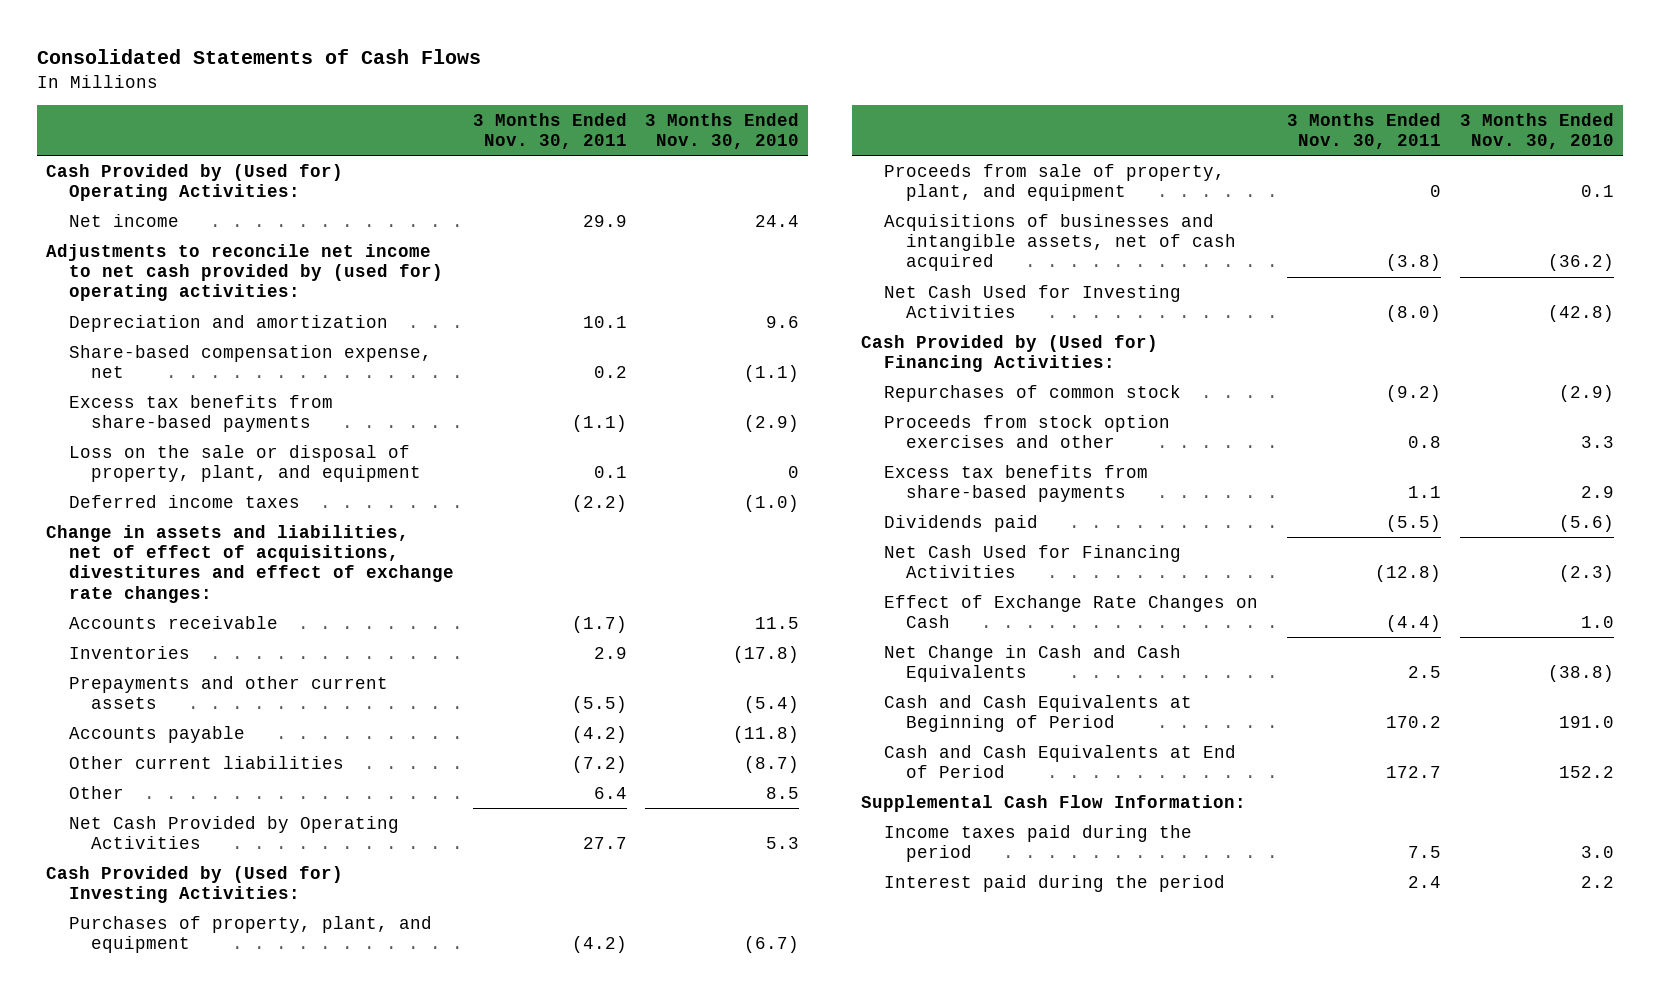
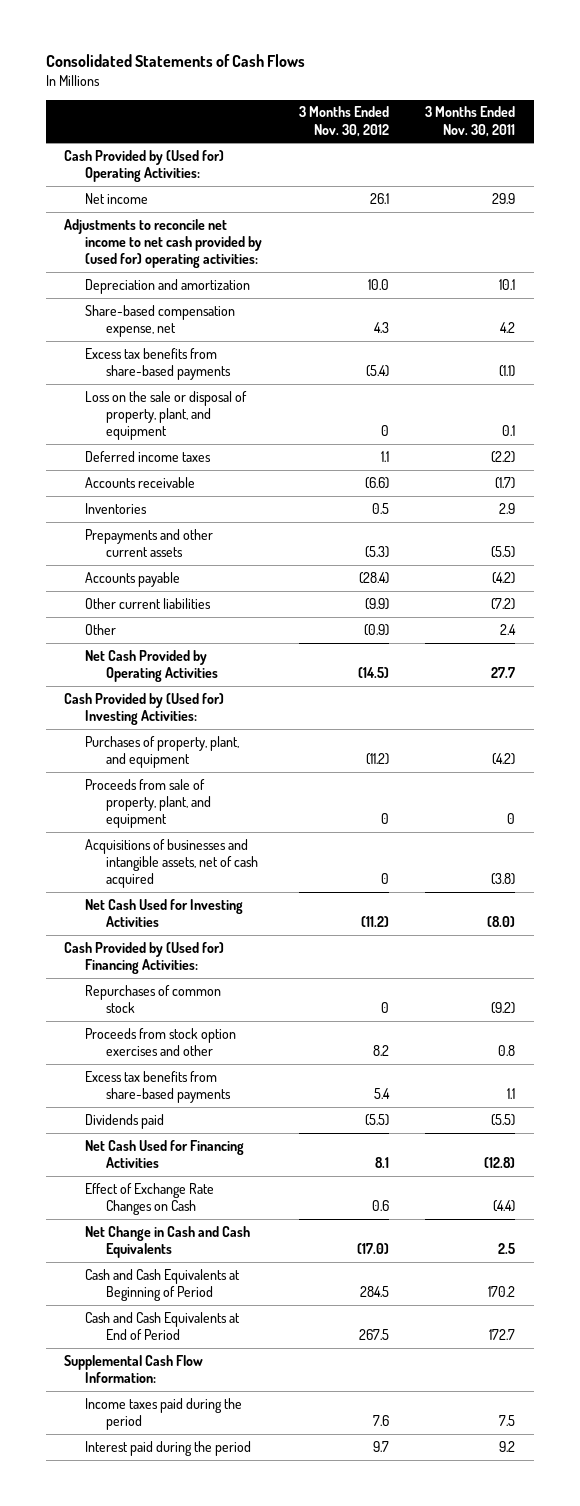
[645,112,800,150] 3 Months Ended Nov. 30, 2010 -> none
none -> [298,106,389,137] 3 Months Ended Nov. 30, 2012
[593,366,627,379] 0.2 -> [500,321,516,333] 4.2
[46,524,454,603] Change in assets and liabilities, net of effect of acquisitions, divestitures and effect of exchange rate changes: -> none
[593,786,627,799] 6.4 -> [500,623,517,635] 2.4
[1408,875,1442,888] 2.4 -> [499,1440,516,1452] 9.2

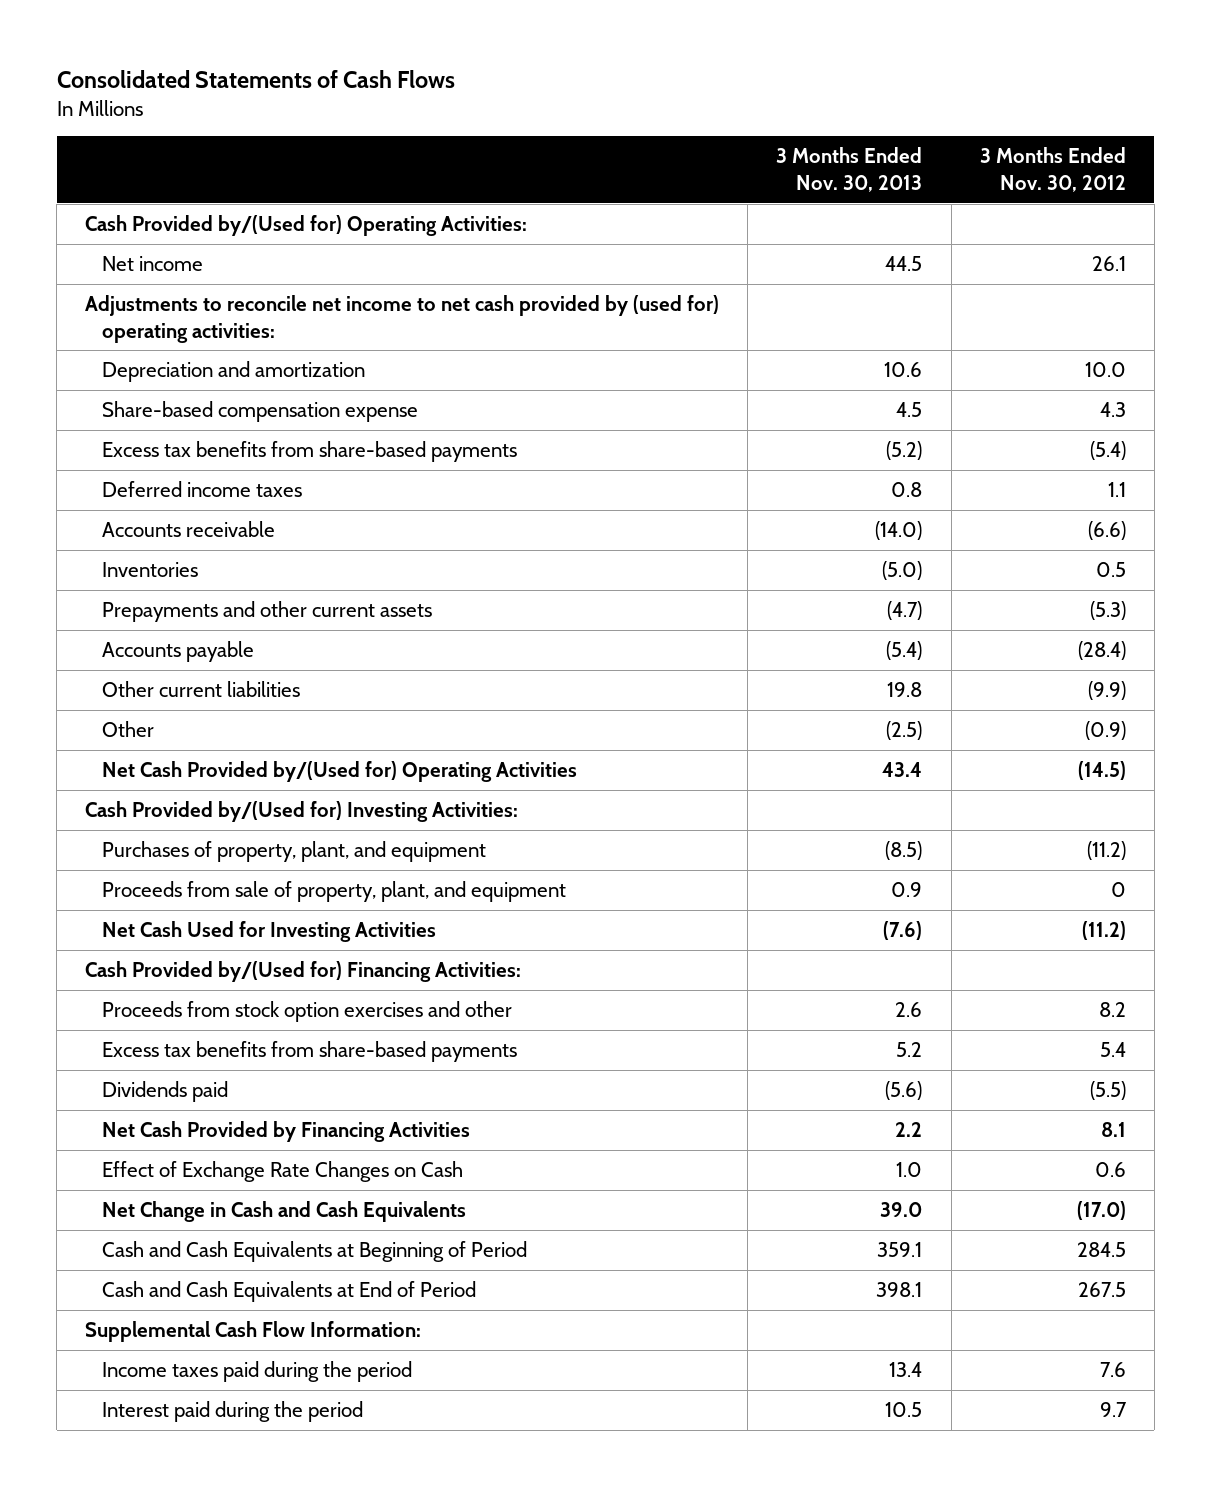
[425,106,516,137] 3 Months Ended Nov. 30, 2011 -> none
none -> [776,147,923,192] 3 Months Ended Nov. 30, 2013
[64,149,225,182] Cash Provided by (Used for) Operating Activities: -> [85,215,528,237] Cash Provided by/(Used for) Operating Activities:
[84,304,235,337] Share-based compensation expense, net -> [101,401,418,423] Share-based compensation expense
[84,390,247,440] Loss on the sale or disposal of property, plant, and equipment -> none
[84,649,218,682] Net Cash Provided by Operating Activities -> [101,761,577,783] Net Cash Provided by/(Used for) Operating Activities
[64,692,225,725] Cash Provided by (Used for) Investing Activities: -> [85,801,519,823] Cash Provided by/(Used for) Investing Activities:
[84,838,258,888] Acquisitions of businesses and intangible assets, net of cash acquired -> none
[84,984,221,1013] Repurchases of common stock -> none
[64,941,225,974] Cash Provided by (Used for) Financing Activities: -> [85,961,522,983] Cash Provided by/(Used for) Financing Activities:
[84,1139,244,1168] Net Cash Used for Financing Activities -> [101,1121,470,1143] Net Cash Provided by Financing Activities

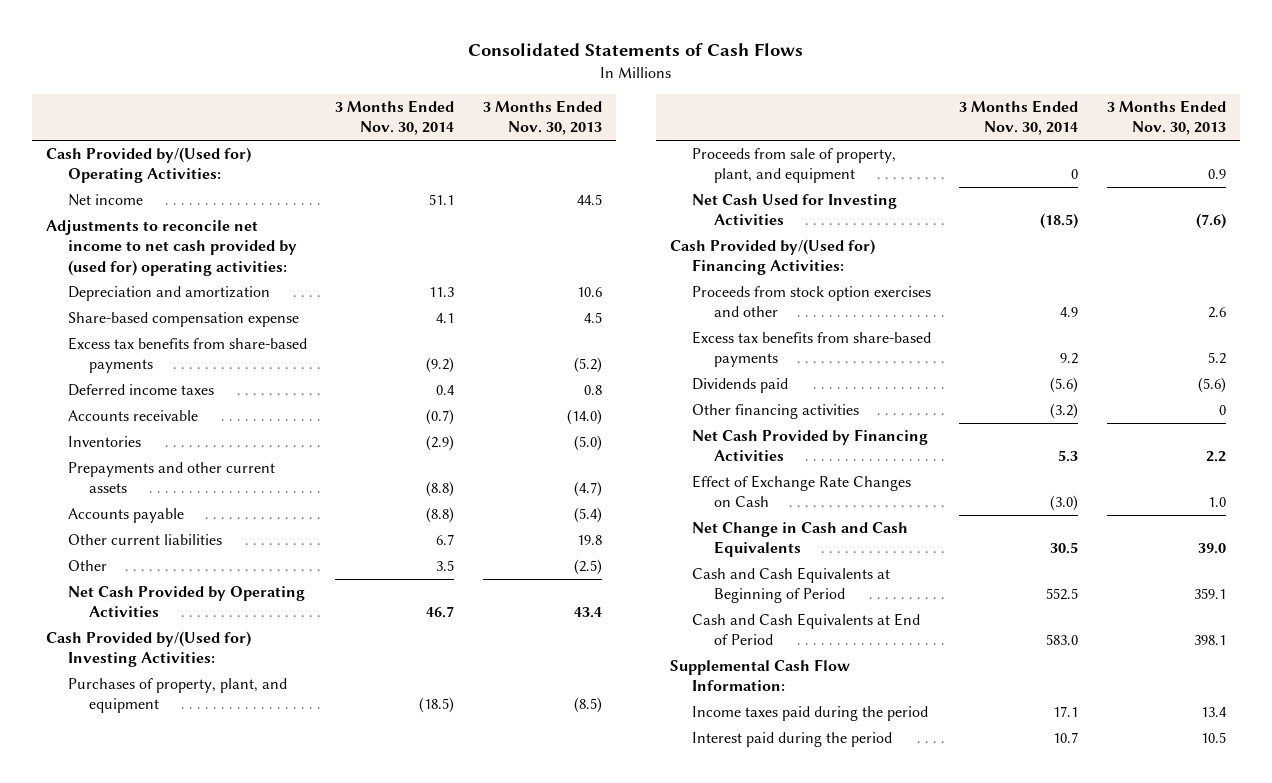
[979,147,1126,192] 3 Months Ended Nov. 30, 2012 -> none
none -> [335,100,455,136] 3 Months Ended Nov. 30, 2014
[101,761,577,783] Net Cash Provided by/(Used for) Operating Activities -> [67,586,305,618] Net Cash Provided by Operating Activities
none -> [691,404,859,420] Other financing activities

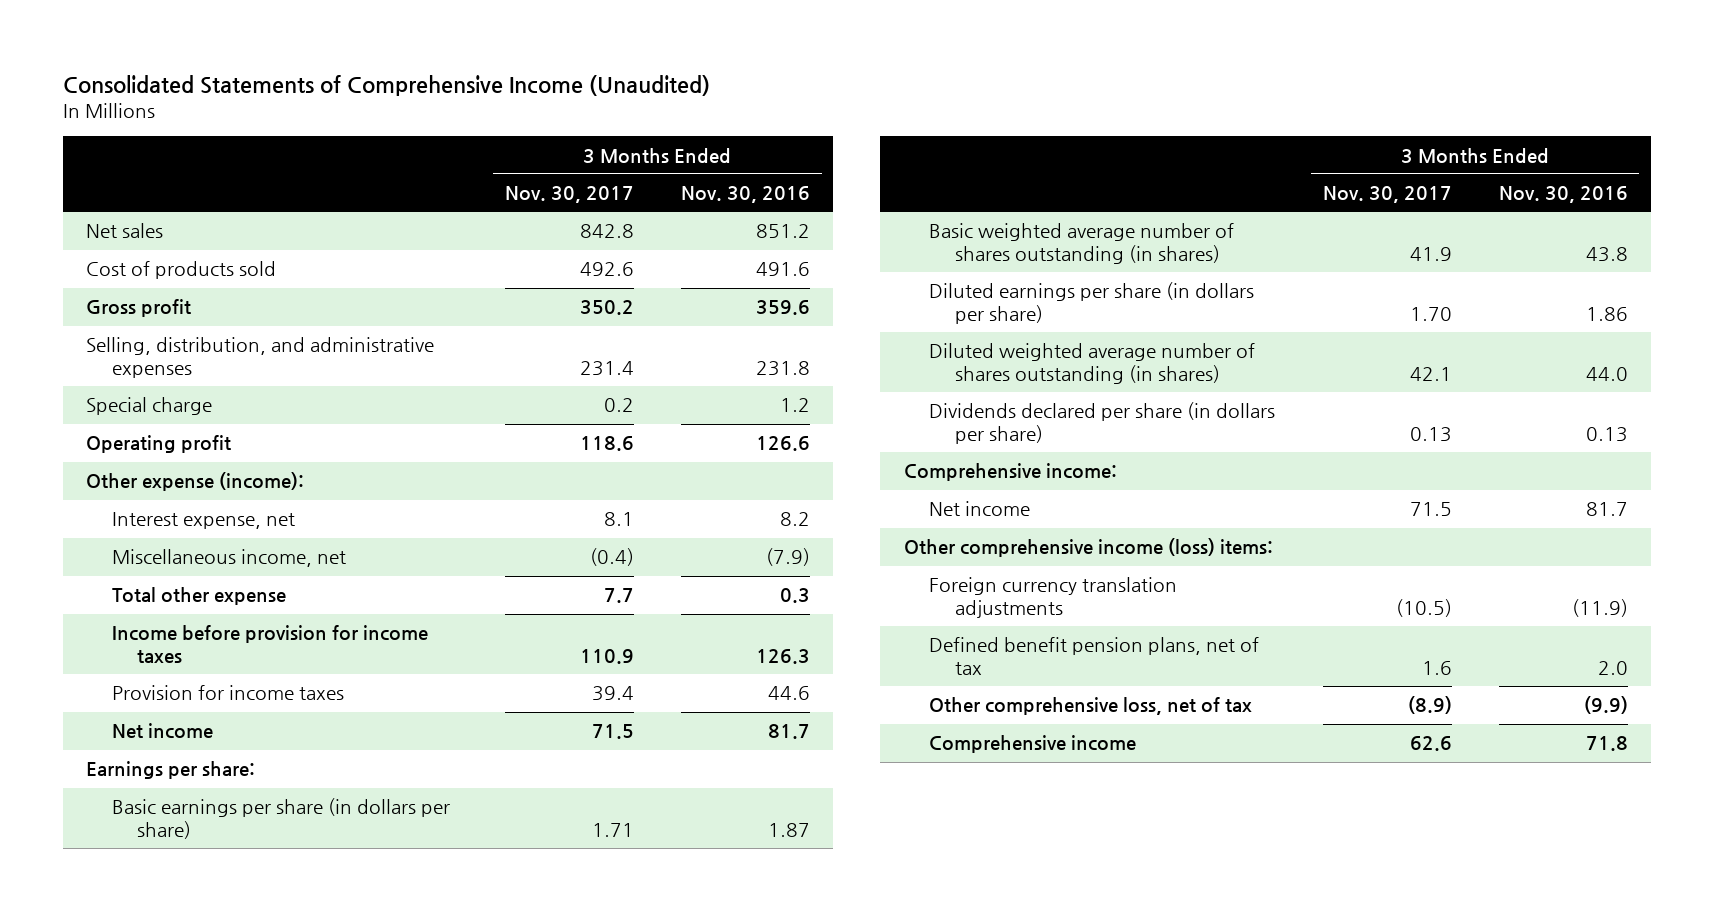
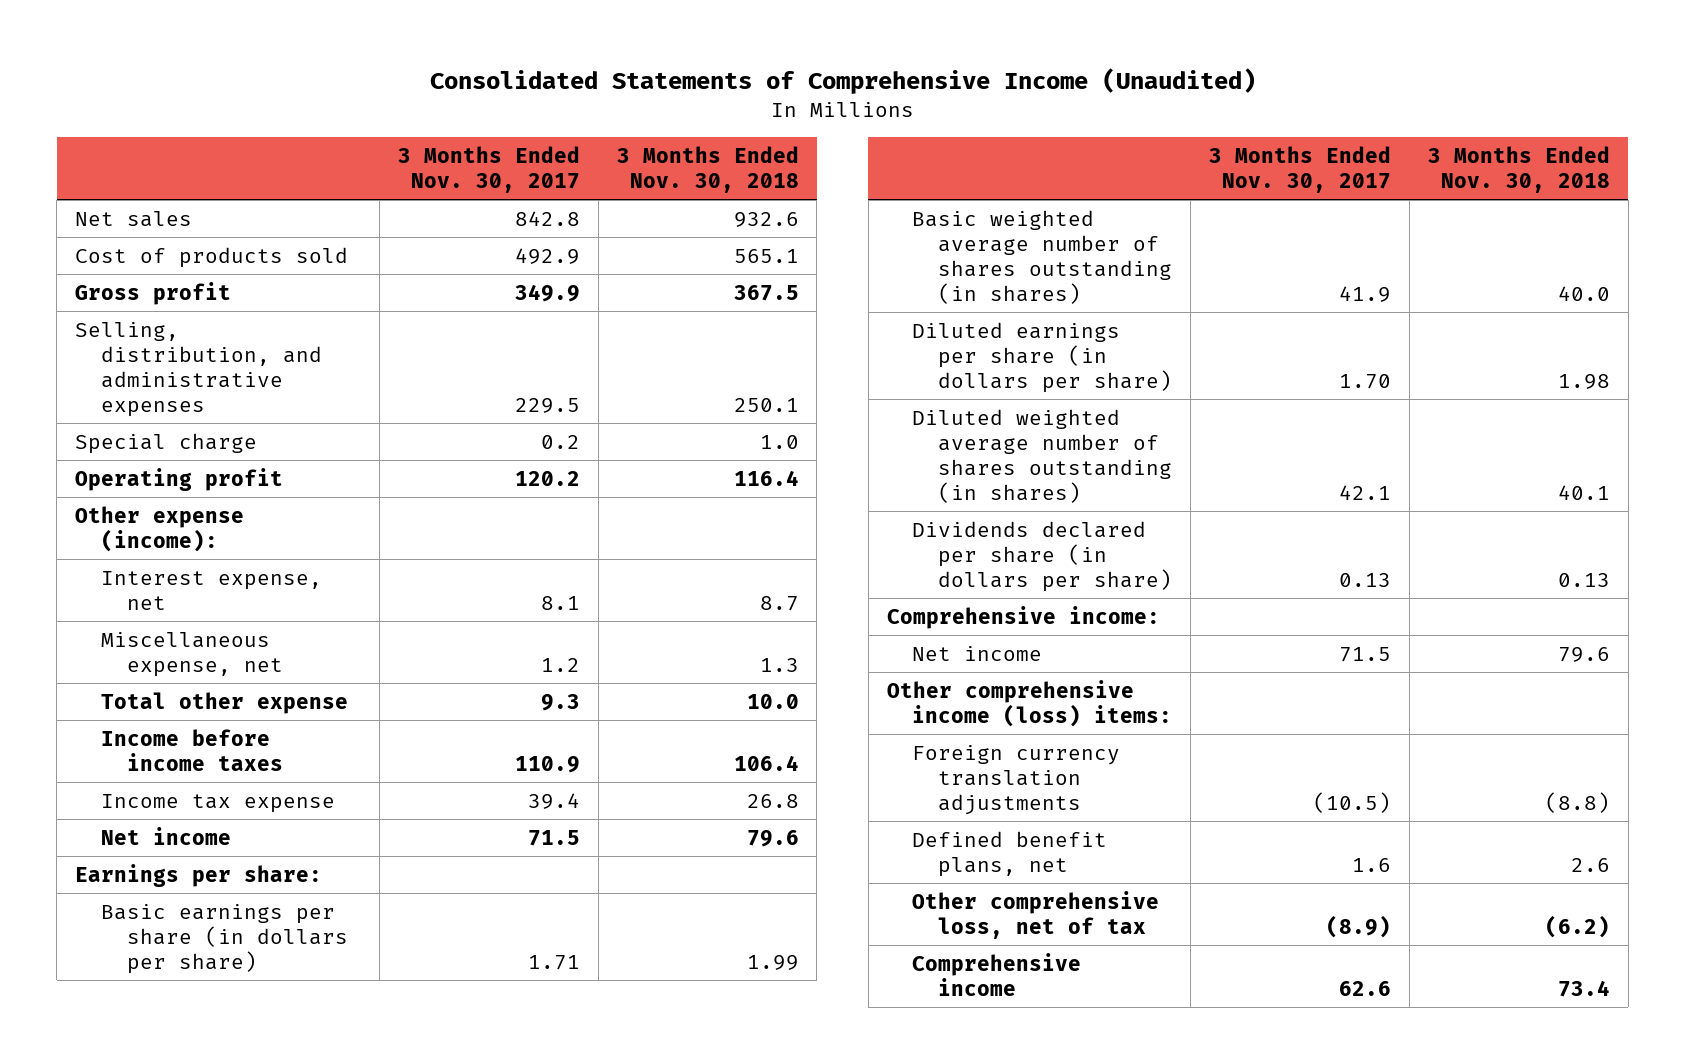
[680,186,810,204] Nov. 30, 2016 -> none
none -> [616,145,799,194] 3 Months Ended Nov. 30, 2018
[579,262,634,277] 492.6 -> [514,247,580,264] 492.9
[579,300,634,316] 350.2 -> [514,283,580,302] 349.9
[579,361,634,377] 231.4 -> [514,397,580,413] 229.5
[579,436,634,452] 118.6 -> [514,470,580,486] 120.2
[111,549,346,568] Miscellaneous income, net -> [100,631,283,677] Miscellaneous expense, net
[589,548,634,567] (0.4) -> [540,657,580,672] 1.2
[603,588,634,604] 7.7 -> [540,693,580,711] 9.3
[111,625,428,664] Income before provision for income taxes -> [100,728,283,771] Income before income taxes
[111,685,344,701] Provision for income taxes -> [100,793,335,813] Income tax expense
[929,637,1260,676] Defined benefit pension plans, net of tax -> [912,830,1108,877] Defined benefit plans, net

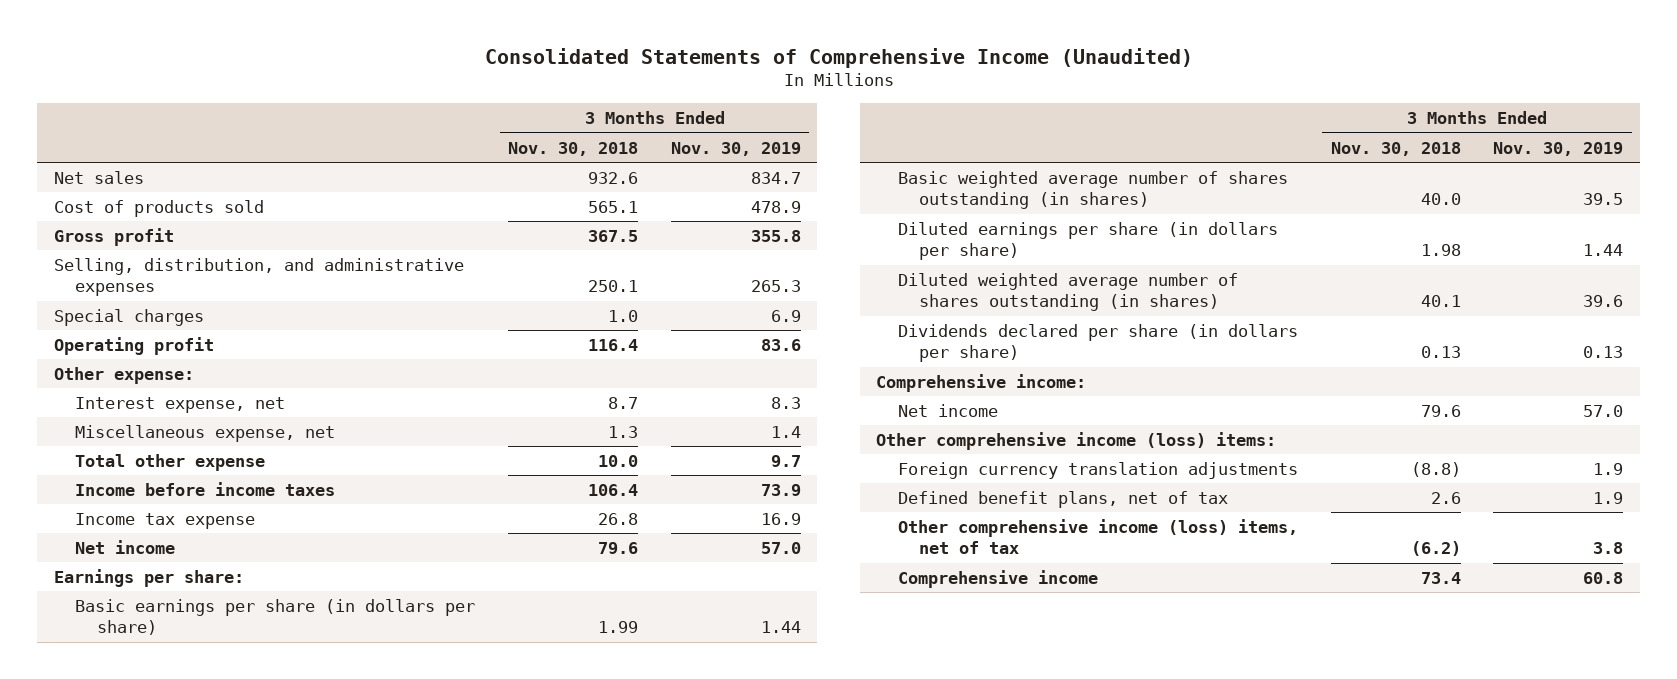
[397,145,580,194] 3 Months Ended Nov. 30, 2017 -> none
none -> [671,141,802,156] Nov. 30, 2019
[75,432,258,454] Special charge -> [53,308,204,326] Special charges
[75,505,245,552] Other expense (income): -> [53,366,194,384] Other expense:
[912,830,1108,877] Defined benefit plans, net -> [897,490,1228,508] Defined benefit plans, net of tax
[912,890,1160,939] Other comprehensive loss, net of tax -> [897,518,1298,555] Other comprehensive income (loss) items, net of tax

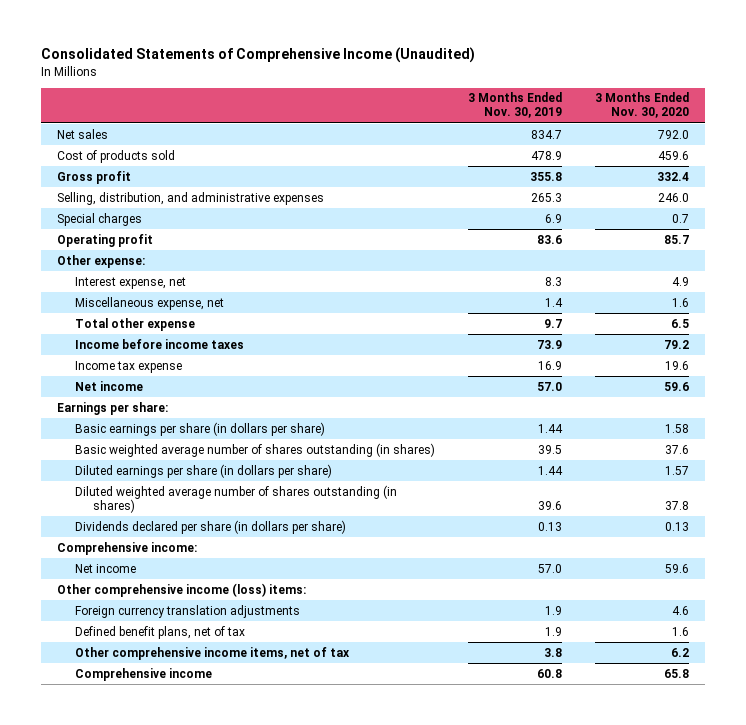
[508,141,639,156] Nov. 30, 2018 -> none
none -> [594,92,689,119] 3 Months Ended Nov. 30, 2020
[897,518,1298,555] Other comprehensive income (loss) items, net of tax -> [74,646,350,660] Other comprehensive income items, net of tax

